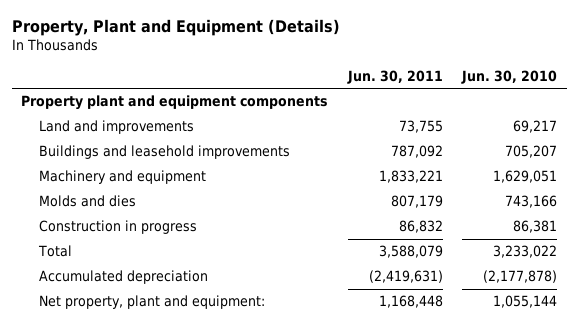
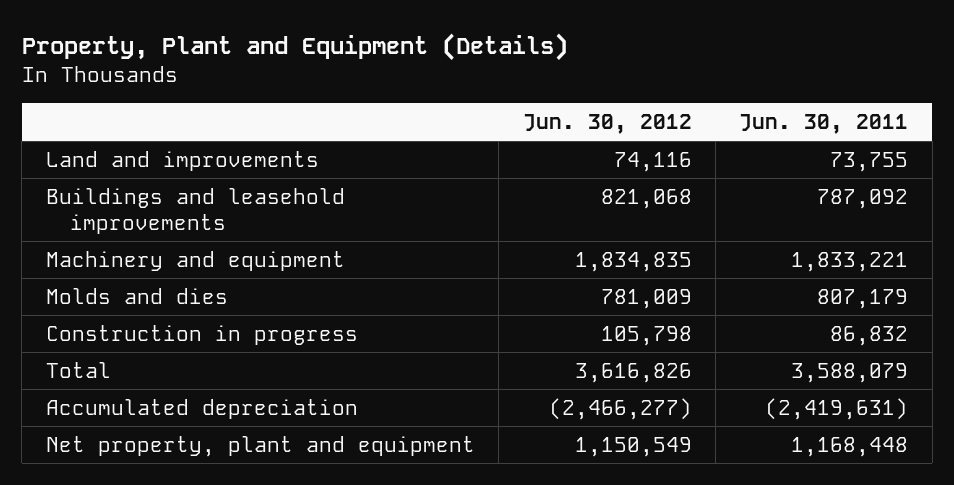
[461,69,558,84] Jun. 30, 2010 -> none
none -> [522,113,692,134] Jun. 30, 2012
[21,95,329,111] Property plant and equipment components -> none
[39,295,266,310] Net property, plant and equipment: -> [45,435,475,457] Net property, plant and equipment

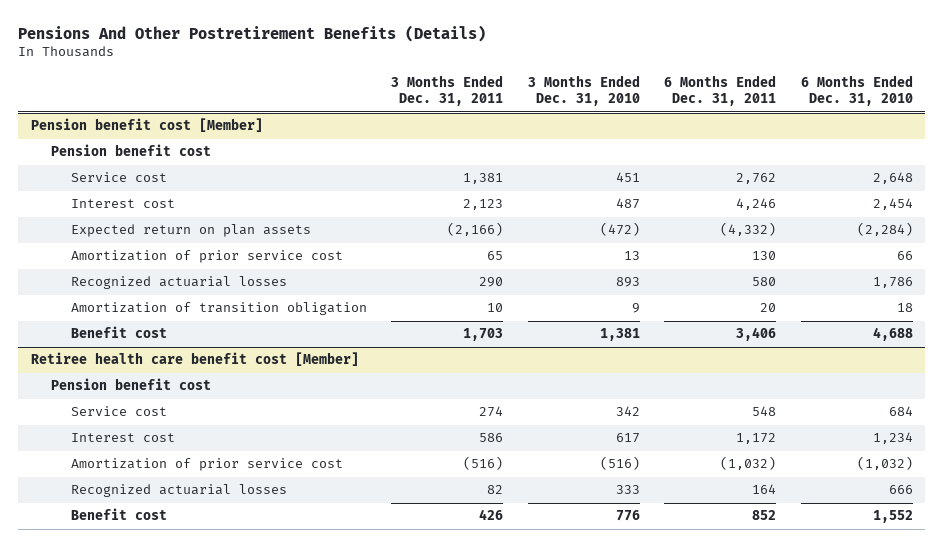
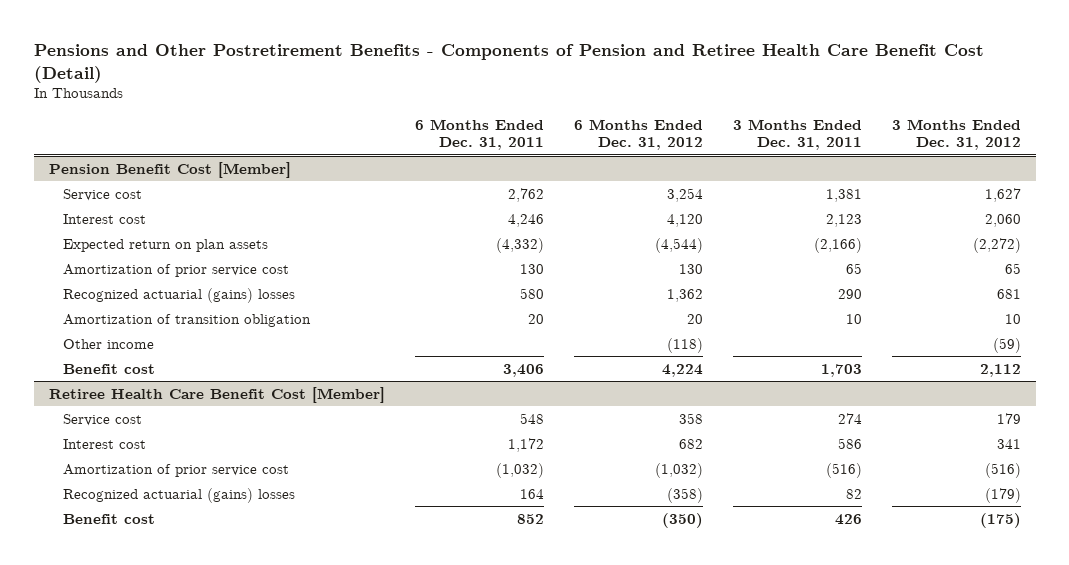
[18,24,487,42] Pensions And Other Postretirement Benefits (Details) -> [33,44,984,83] Pensions and Other Postretirement Benefits - Components of Pension and Retiree Health Care Benefit Cost (Detail)
[527,75,640,107] 3 Months Ended Dec. 31, 2010 -> none
[800,75,913,107] 6 Months Ended Dec. 31, 2010 -> none
none -> [573,119,703,151] 6 Months Ended Dec. 31, 2012
none -> [891,119,1021,151] 3 Months Ended Dec. 31, 2012
[50,144,211,157] Pension benefit cost -> none
[30,118,263,133] Pension benefit cost [Member] -> [48,161,291,178] Pension Benefit Cost [Member]
[70,276,287,290] Recognized actuarial losses -> [63,287,296,303] Recognized actuarial (gains) losses
none -> [63,338,155,349] Other income
[50,378,211,391] Pension benefit cost -> none
[30,352,359,367] Retiree health care benefit cost [Member] -> [48,386,385,403] Retiree Health Care Benefit Cost [Member]
[70,484,287,498] Recognized actuarial losses -> [63,487,296,503] Recognized actuarial (gains) losses

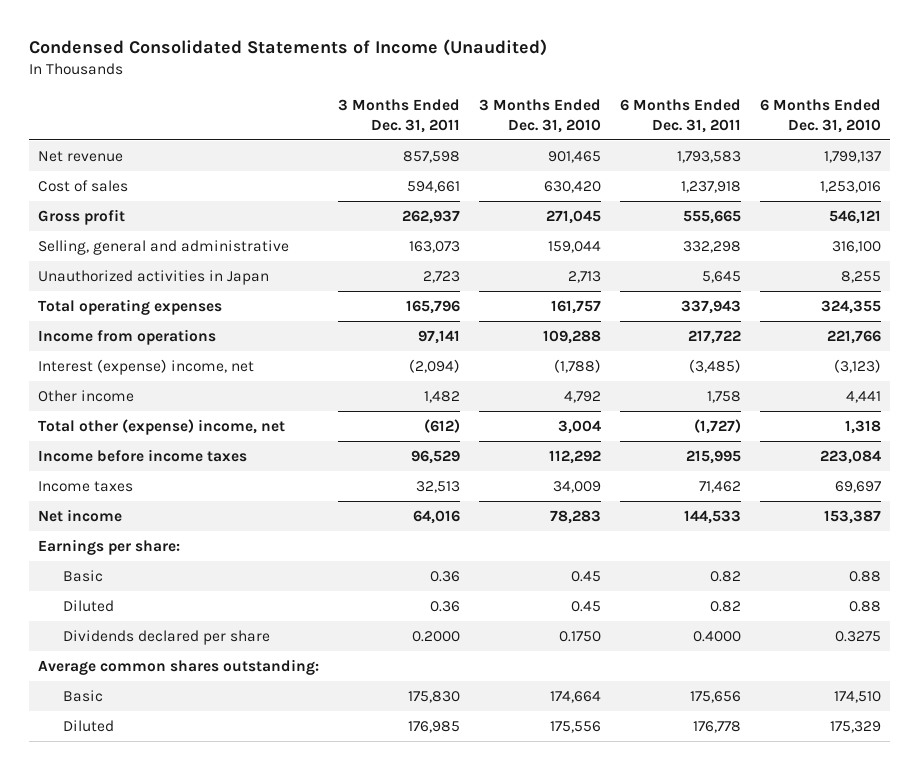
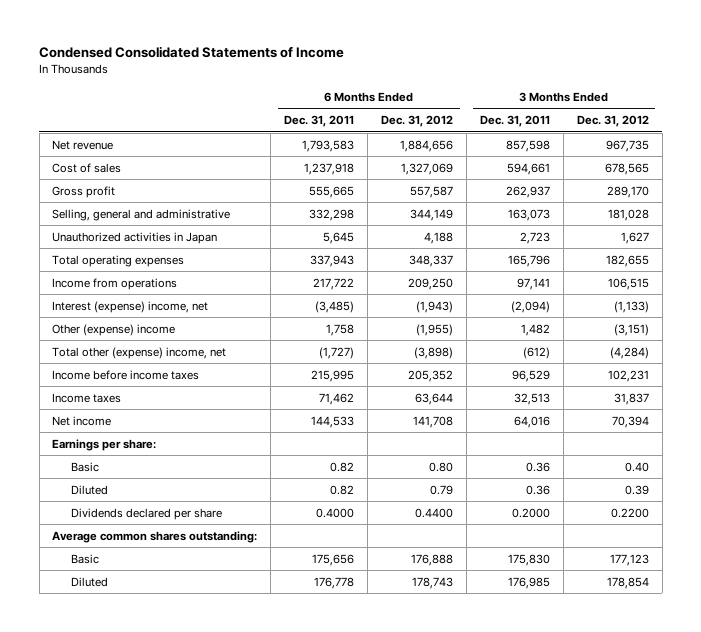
[28,39,547,57] Condensed Consolidated Statements of Income (Unaudited) -> [39,46,345,59] Condensed Consolidated Statements of Income
[478,99,601,133] 3 Months Ended Dec. 31, 2010 -> none
[759,99,881,133] 6 Months Ended Dec. 31, 2010 -> none
none -> [381,115,454,128] Dec. 31, 2012
none -> [576,115,649,128] Dec. 31, 2012
[38,389,135,402] Other income -> [52,323,176,336] Other (expense) income

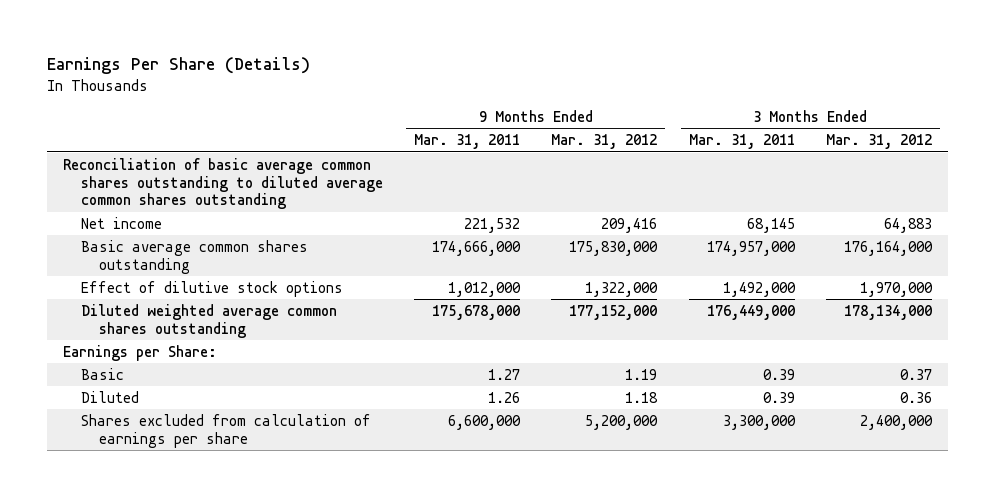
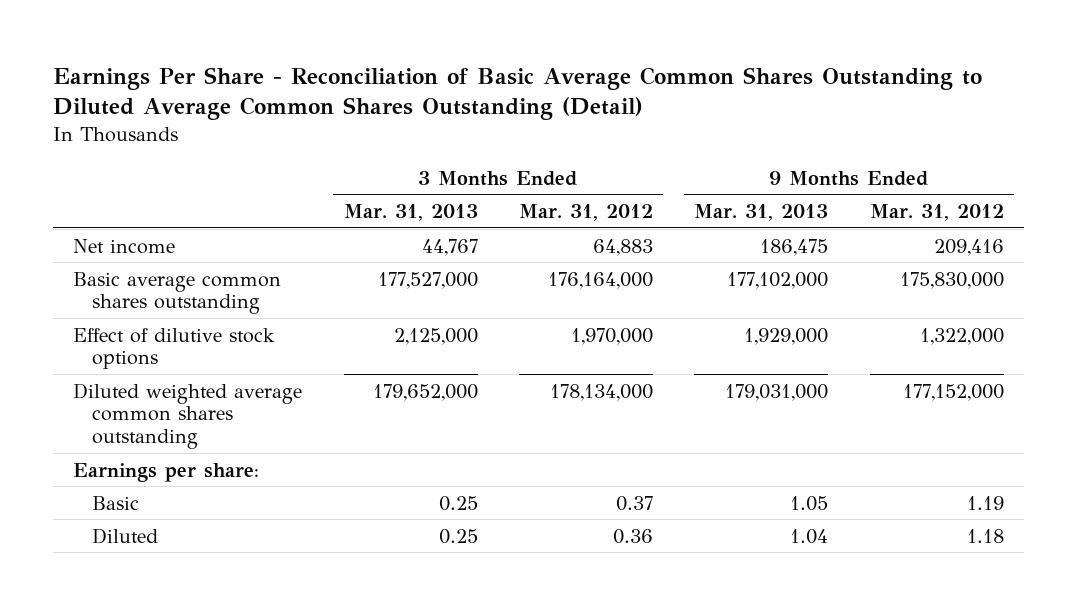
[47,57,311,75] Earnings Per Share (Details) -> [52,66,982,121] Earnings Per Share - Reconciliation of Basic Average Common Shares Outstanding to Diluted Average Common Shares Outstanding (Detail)
[414,134,521,150] Mar. 31, 2011 -> none
[688,134,795,150] Mar. 31, 2011 -> none
none -> [343,204,478,222] Mar. 31, 2013
none -> [694,204,829,222] Mar. 31, 2013
[63,157,383,210] Reconciliation of basic average common shares outstanding to diluted average common shares outstanding -> none
[63,344,218,361] Earnings per Share: -> [73,462,260,482] Earnings per share:
[80,413,371,448] Shares excluded from calculation of earnings per share -> none

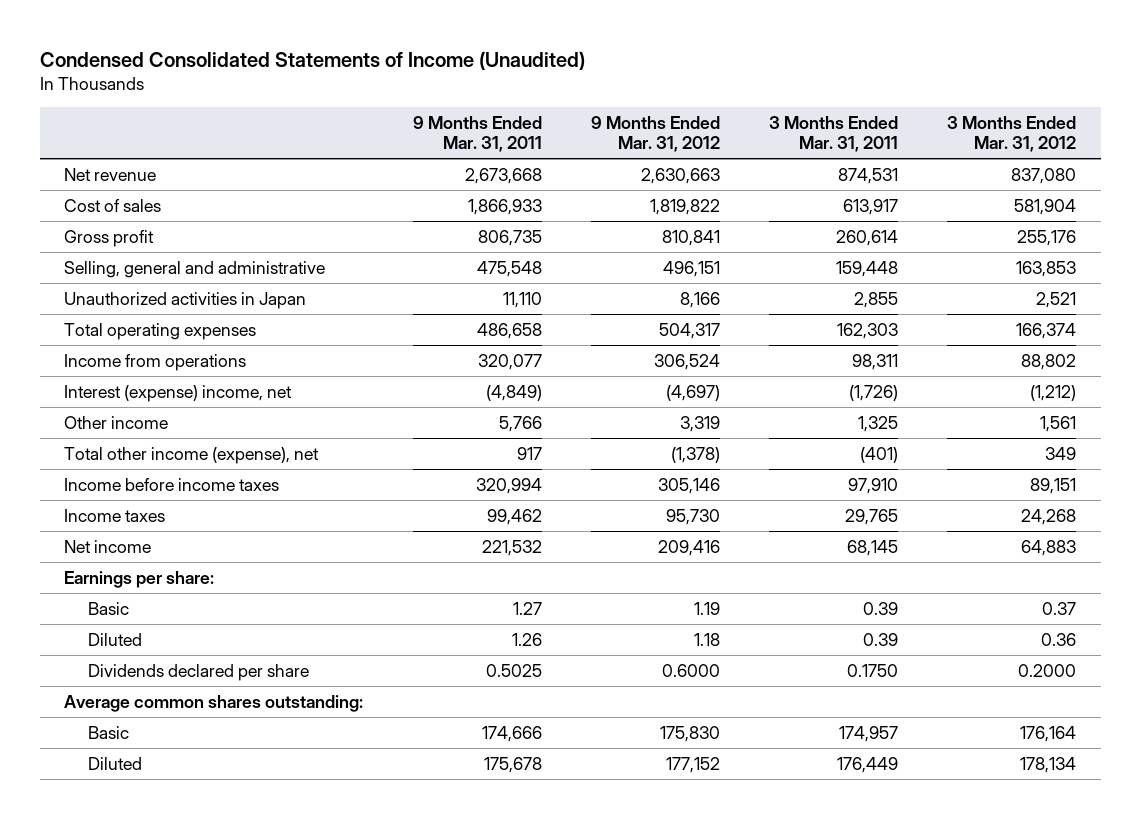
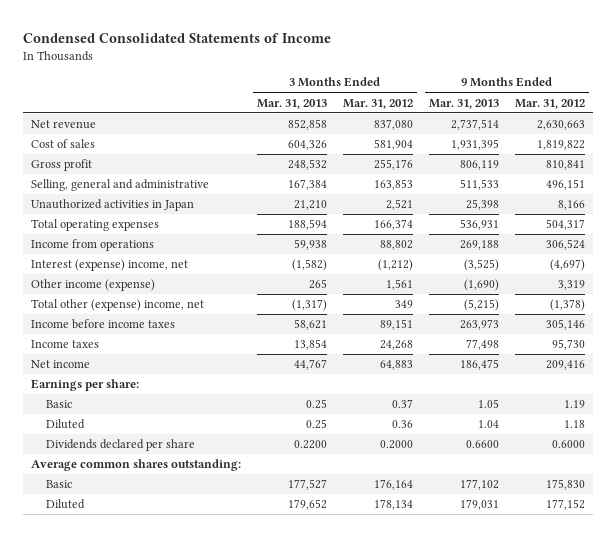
[39,50,585,70] Condensed Consolidated Statements of Income (Unaudited) -> [23,32,332,43] Condensed Consolidated Statements of Income
[412,116,542,153] 9 Months Ended Mar. 31, 2011 -> none
[769,116,899,153] 3 Months Ended Mar. 31, 2011 -> none
none -> [257,98,328,109] Mar. 31, 2013
none -> [429,98,500,109] Mar. 31, 2013
[64,415,169,429] Other income -> [31,279,156,292] Other income (expense)
[64,446,320,464] Total other income (expense), net -> [31,299,205,312] Total other (expense) income, net

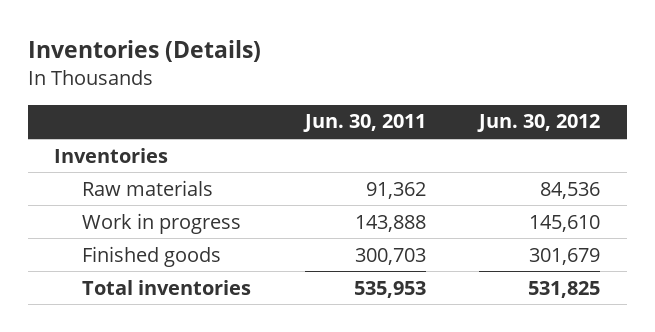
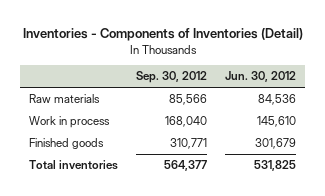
[27,40,261,63] Inventories (Details) -> [22,28,303,42] Inventories - Components of Inventories (Detail)
[302,114,426,133] Jun. 30, 2011 -> none
none -> [136,71,208,84] Sep. 30, 2012
[54,147,169,163] Inventories -> none
[82,212,242,234] Work in progress -> [29,116,111,129] Work in process

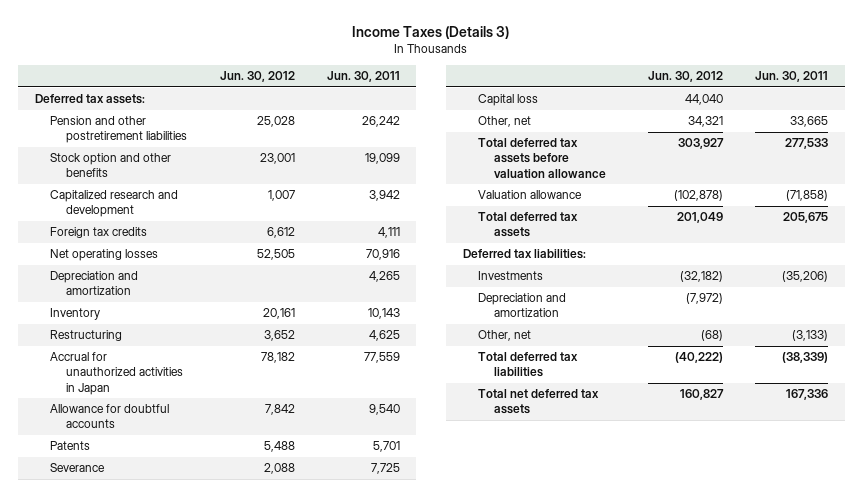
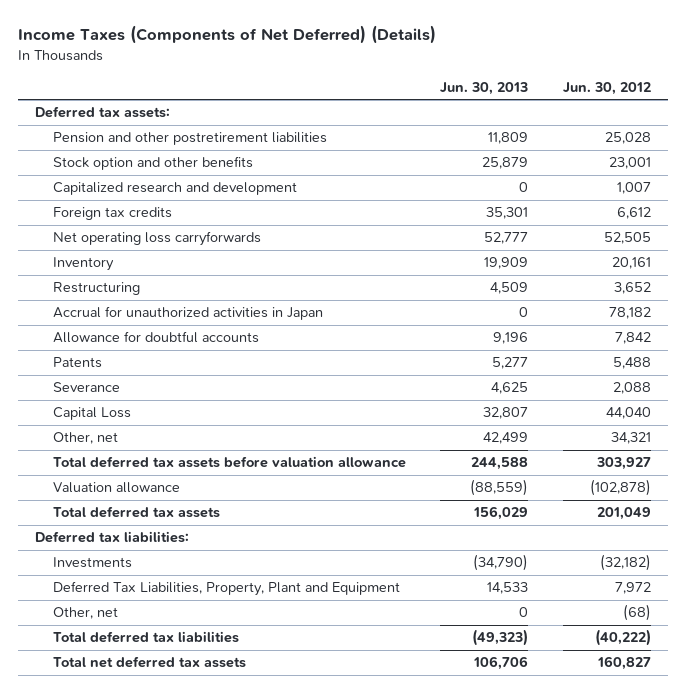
[352,25,510,39] Income Taxes (Details 3) -> [18,25,437,45] Income Taxes (Components of Net Deferred) (Details)
[327,71,401,83] Jun. 30, 2011 -> none
none -> [440,81,529,95] Jun. 30, 2013
[50,271,139,296] Depreciation and amortization -> none
[50,249,159,262] Net operating losses -> [53,231,262,247] Net operating loss carryforwards
[478,94,539,107] Capital loss -> [53,407,132,421] Capital Loss
[478,293,567,318] Depreciation and amortization -> none
none -> [53,581,401,597] Deferred Tax Liabilities, Property, Plant and Equipment

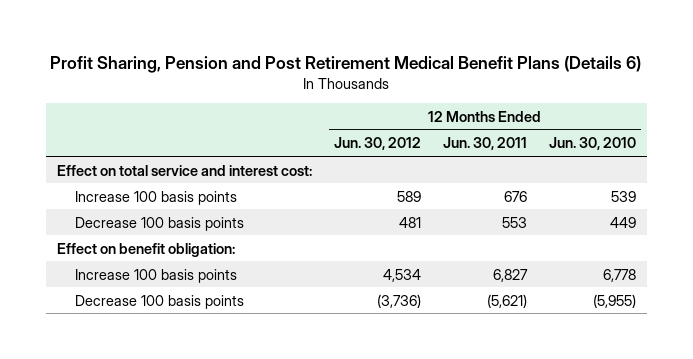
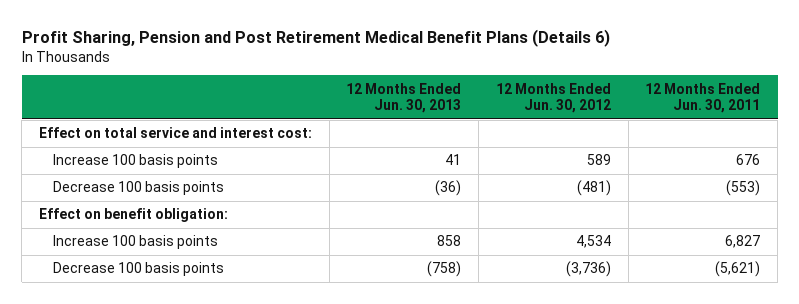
[548,137,636,151] Jun. 30, 2010 -> none
none -> [346,82,462,114] 12 Months Ended Jun. 30, 2013
[399,216,422,228] 481 -> [576,180,611,197] (481)
[501,216,527,228] 553 -> [726,180,761,197] (553)

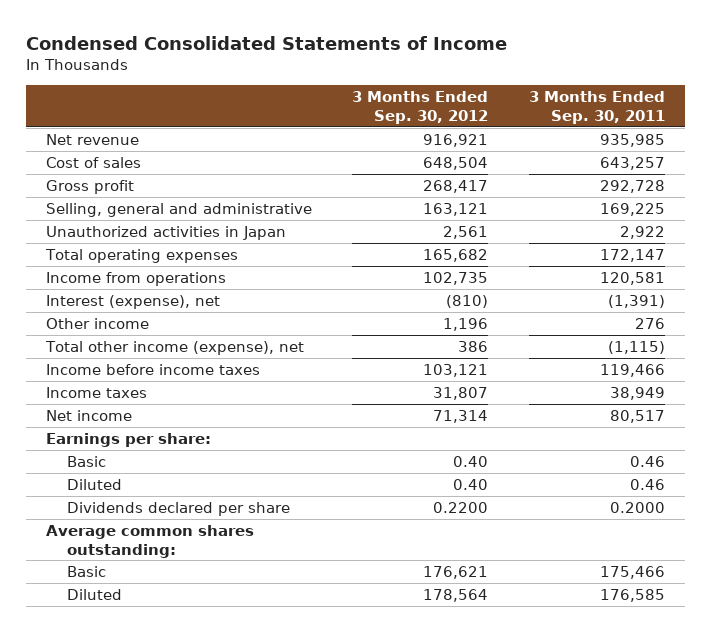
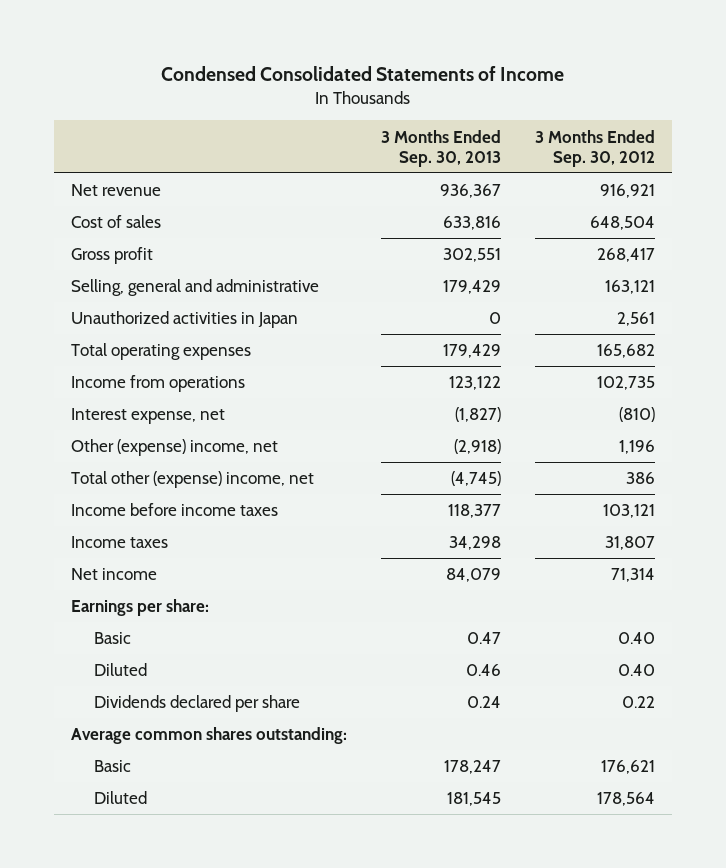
[528,90,665,124] 3 Months Ended Sep. 30, 2011 -> none
none -> [380,129,501,167] 3 Months Ended Sep. 30, 2013
[46,294,221,309] Interest (expense), net -> [71,408,226,425] Interest expense, net
[46,317,150,329] Other income -> [71,439,279,457] Other (expense) income, net
[45,340,305,355] Total other income (expense), net -> [71,471,315,489] Total other (expense) income, net
[433,501,489,513] 0.2200 -> [621,696,655,709] 0.22

